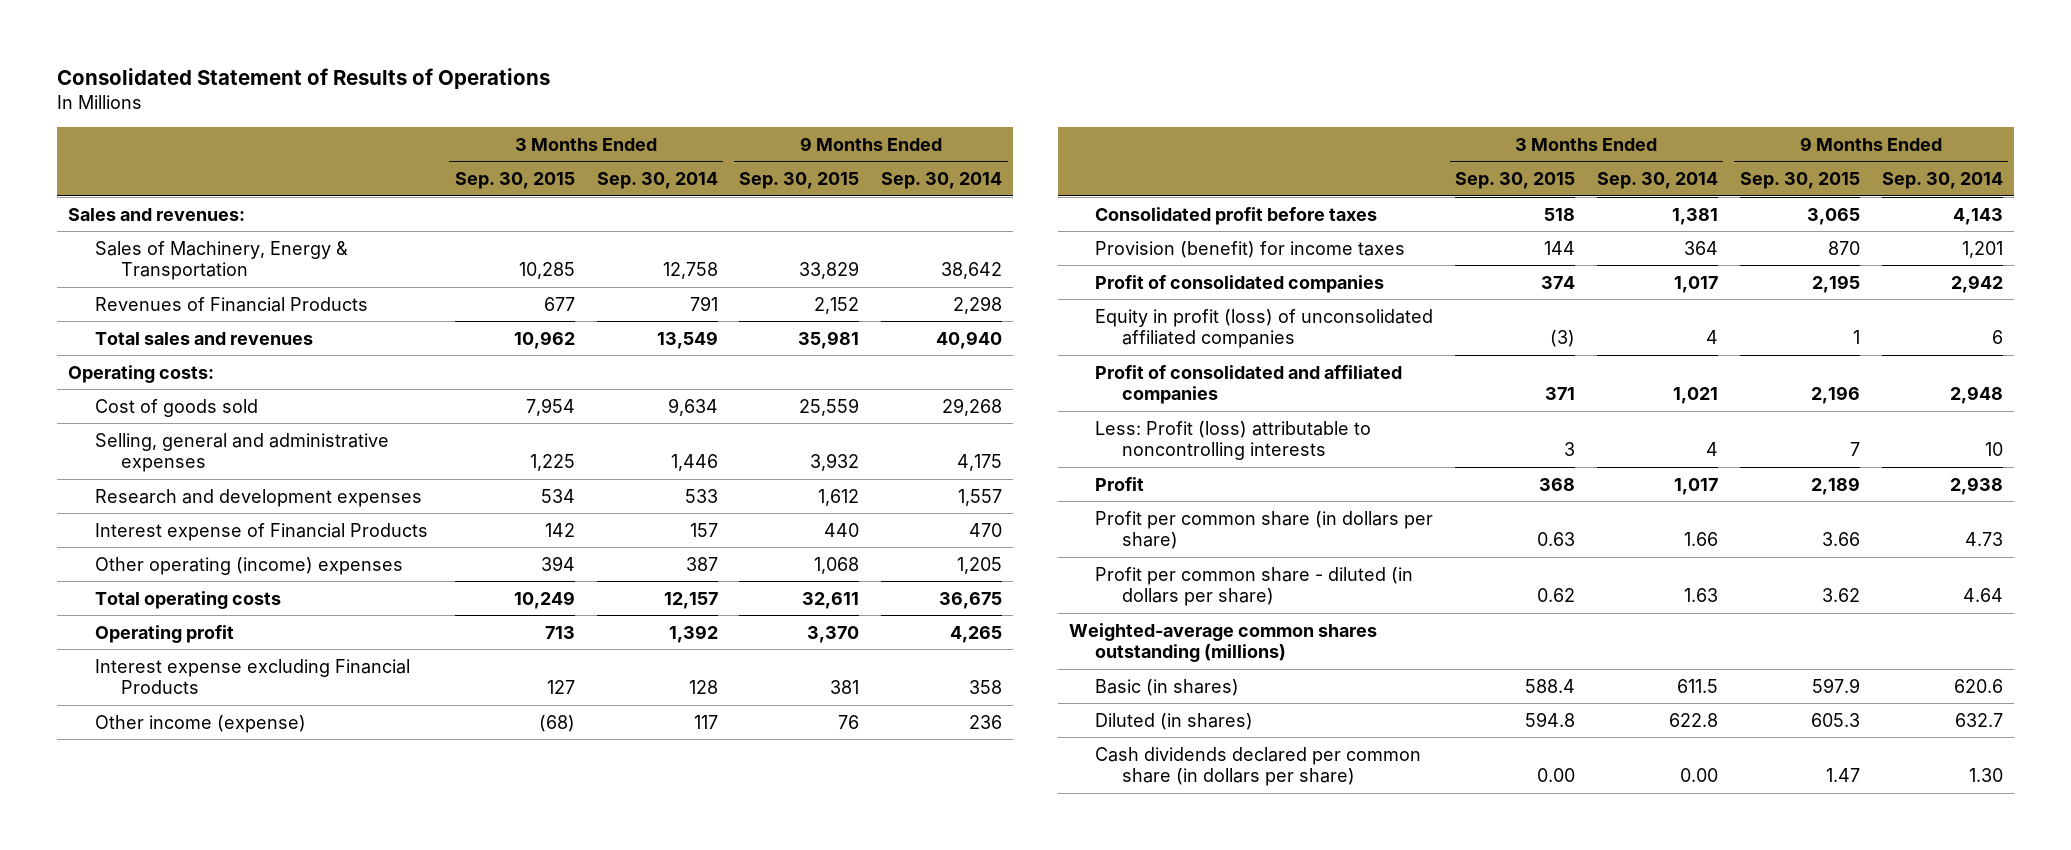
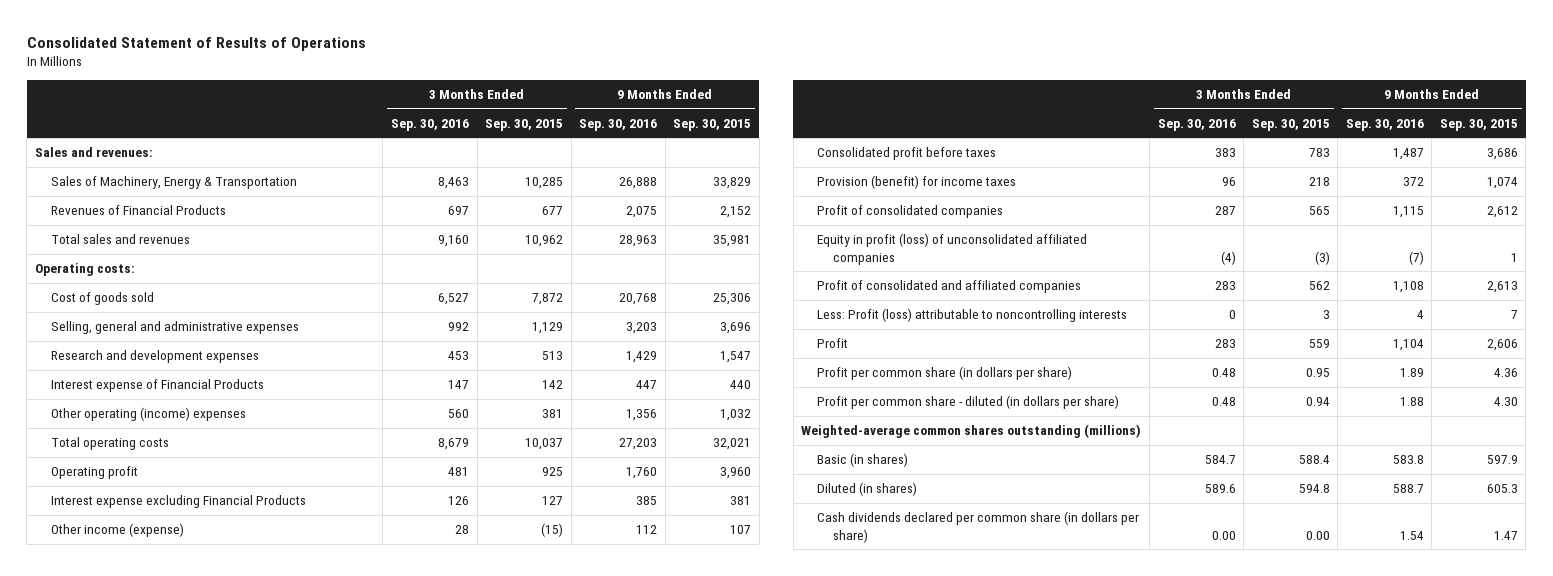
[596,172,718,190] Sep. 30, 2014 -> none
[881,172,1003,190] Sep. 30, 2014 -> none
none -> [390,118,469,131] Sep. 30, 2016
none -> [579,118,658,131] Sep. 30, 2016
[525,397,575,416] 7,954 -> [532,293,564,306] 7,872
[799,397,860,416] 25,559 -> [713,293,752,306] 25,306
[529,454,575,472] 1,225 -> [532,322,564,335] 1,129
[810,453,860,472] 3,932 -> [720,322,752,335] 3,696
[540,488,575,503] 534 -> [542,351,564,361] 513
[818,488,860,506] 1,612 -> [720,351,752,364] 1,547
[540,555,575,571] 394 -> [542,409,564,419] 381
[814,556,860,574] 1,068 -> [720,409,752,422] 1,032
[513,590,575,609] 10,249 -> [525,438,564,451] 10,037
[802,591,860,609] 32,611 -> [713,438,752,451] 32,021
[544,625,575,639] 713 -> [542,467,564,477] 925
[807,625,860,643] 3,370 -> [720,467,752,480] 3,960
[538,714,575,732] (68) -> [541,523,564,538] (15)
[838,714,860,729] 76 -> [730,525,752,535] 107
[1544,207,1576,221] 518 -> [1308,148,1330,158] 783
[1806,207,1860,225] 3,065 -> [1486,148,1518,161] 3,686
[1544,240,1576,255] 144 -> [1308,177,1330,187] 218
[1827,240,1860,255] 870 -> [1486,177,1518,190] 1,074
[1541,275,1576,289] 374 -> [1308,206,1330,216] 565
[1811,274,1860,293] 2,195 -> [1486,206,1518,219] 2,612
[1545,387,1576,401] 371 -> [1308,281,1330,291] 562
[1810,386,1860,405] 2,196 -> [1486,281,1518,294] 2,613
[1539,477,1576,491] 368 -> [1308,339,1330,349] 559
[1810,476,1860,495] 2,189 -> [1486,339,1518,352] 2,606
[1537,532,1576,547] 0.63 -> [1305,368,1330,378] 0.95
[1821,532,1860,547] 3.66 -> [1493,368,1518,378] 4.36
[1537,588,1576,603] 0.62 -> [1305,397,1330,407] 0.94
[1821,588,1860,603] 3.62 -> [1493,397,1518,407] 4.30

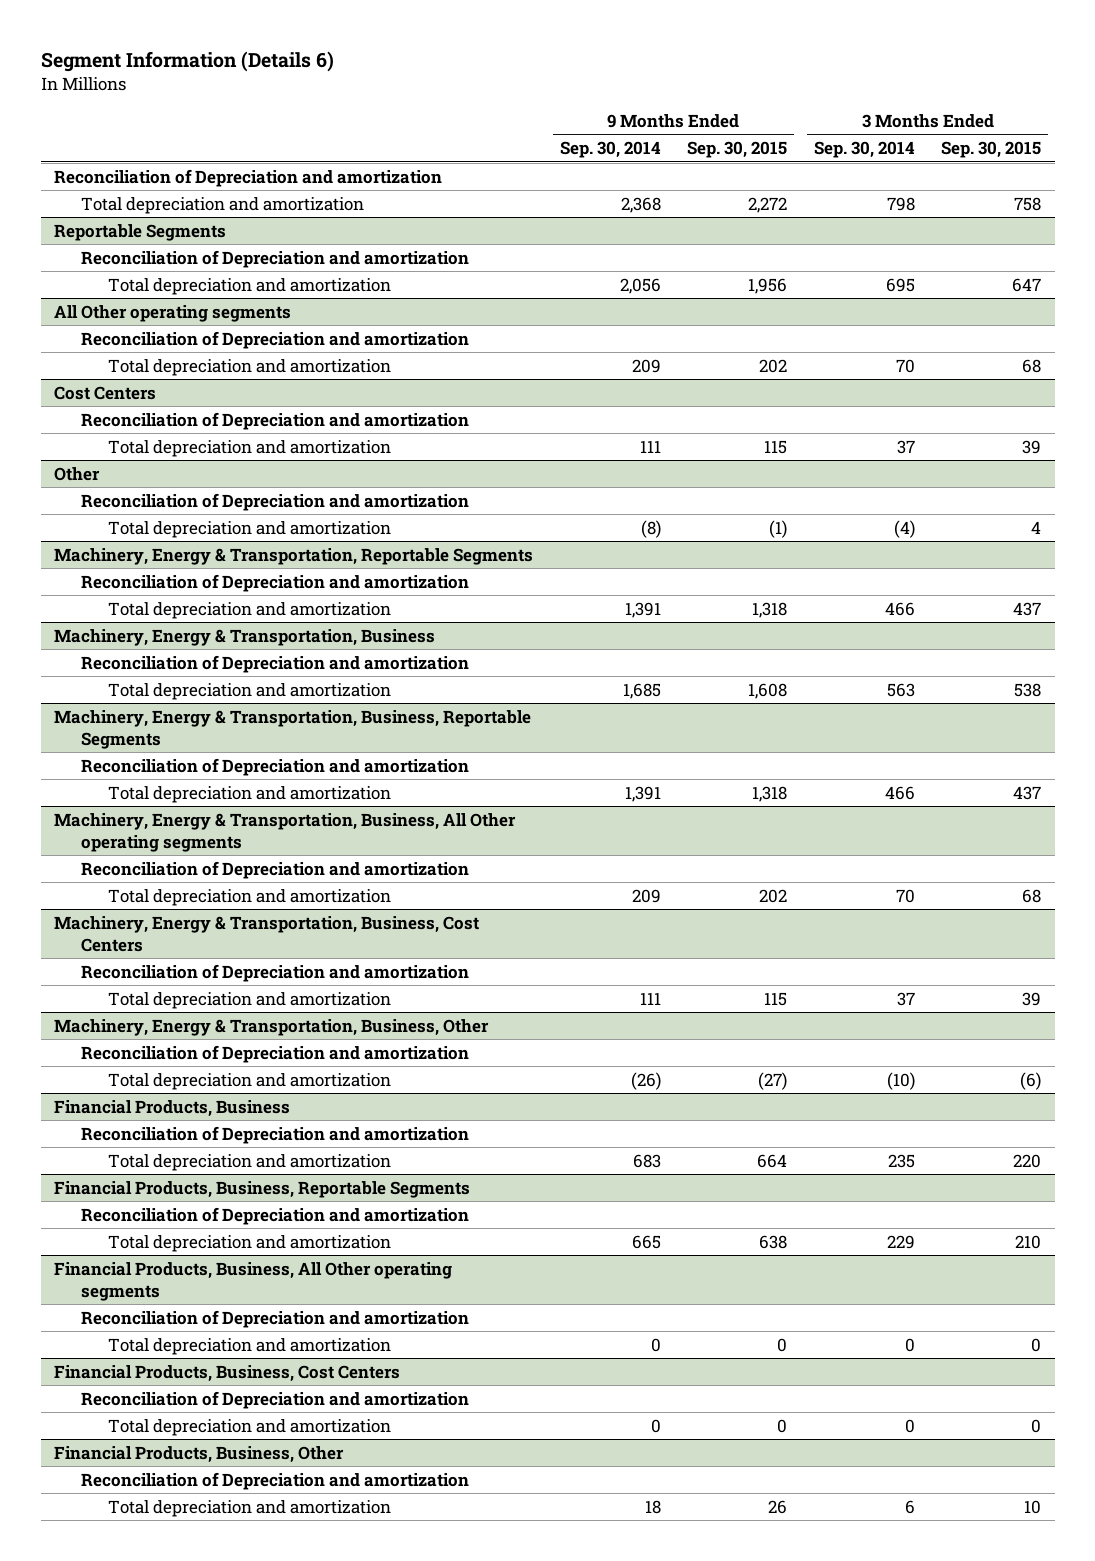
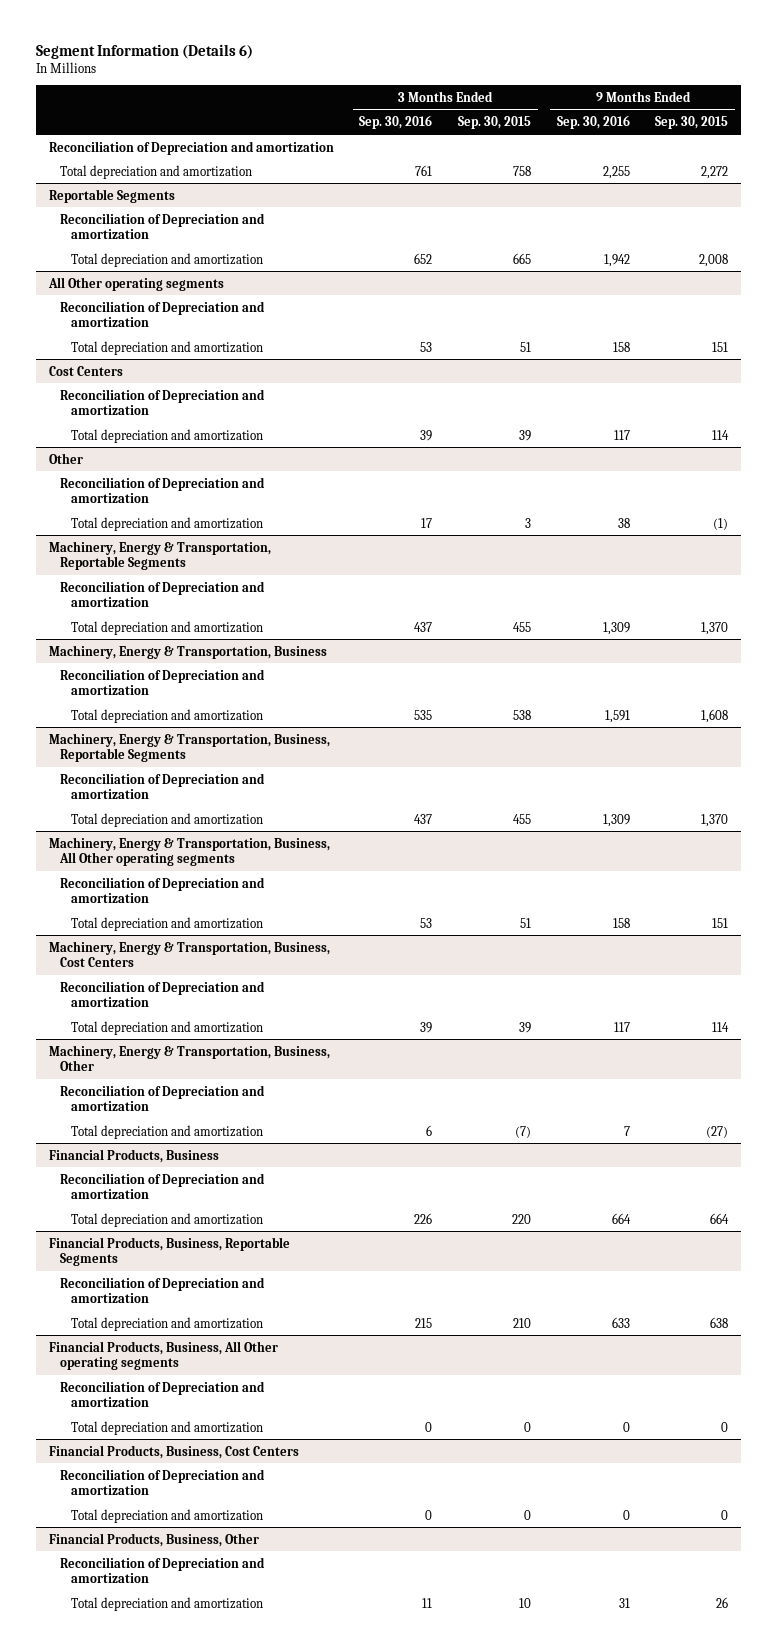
[559,141,661,159] Sep. 30, 2014 -> none
[813,141,915,159] Sep. 30, 2014 -> none
none -> [359,115,433,130] Sep. 30, 2016
none -> [556,115,630,130] Sep. 30, 2016
[748,277,788,294] 1,956 -> [699,253,729,267] 2,008
[1012,277,1042,292] 647 -> [513,252,532,264] 665
[759,358,788,373] 202 -> [712,341,729,352] 151
[1022,358,1042,373] 68 -> [520,341,532,352] 51
[764,439,788,454] 115 -> [712,429,730,440] 114
[1031,520,1042,534] 4 -> [525,517,532,528] 3
[752,601,788,618] 1,318 -> [701,621,729,635] 1,370
[1013,601,1042,616] 437 -> [513,621,532,632] 455
[752,785,788,802] 1,318 -> [701,813,729,827] 1,370
[1013,785,1042,800] 437 -> [513,813,532,824] 455
[759,888,788,903] 202 -> [712,917,729,928] 151
[1022,888,1042,903] 68 -> [520,917,532,928] 51
[764,991,788,1006] 115 -> [712,1021,730,1032] 114
[1020,1071,1042,1090] (6) -> [515,1125,532,1138] (7)

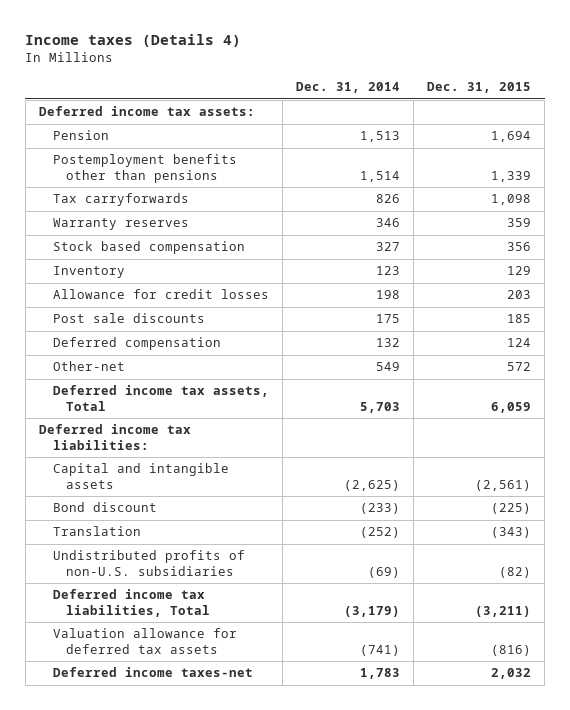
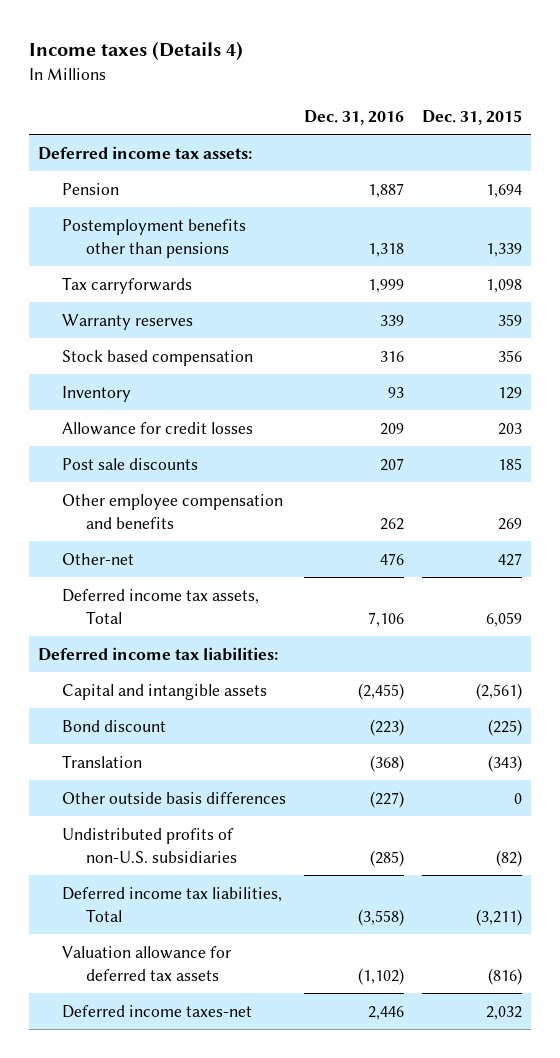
[295,82,400,94] Dec. 31, 2014 -> none
none -> [303,109,404,125] Dec. 31, 2016
[52,337,221,351] Deferred compensation -> none
none -> [61,493,283,529] Other employee compensation and benefits
[507,362,532,372] 572 -> [497,552,522,566] 427
none -> [61,791,286,804] Other outside basis differences

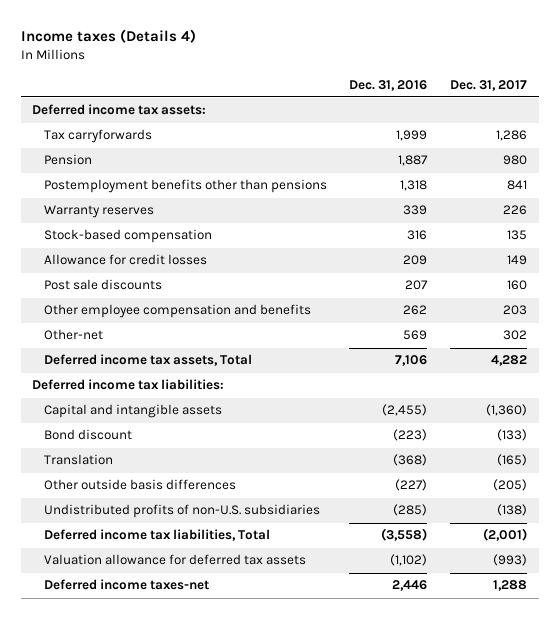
[421,109,522,125] Dec. 31, 2015 -> none
none -> [450,79,528,91] Dec. 31, 2017
[61,276,192,294] Tax carryforwards -> [43,129,152,144] Tax carryforwards
[61,385,131,402] Inventory -> none
[61,349,253,366] Stock based compensation -> [43,229,212,244] Stock-based compensation
[379,552,404,565] 476 -> [403,330,428,341] 569

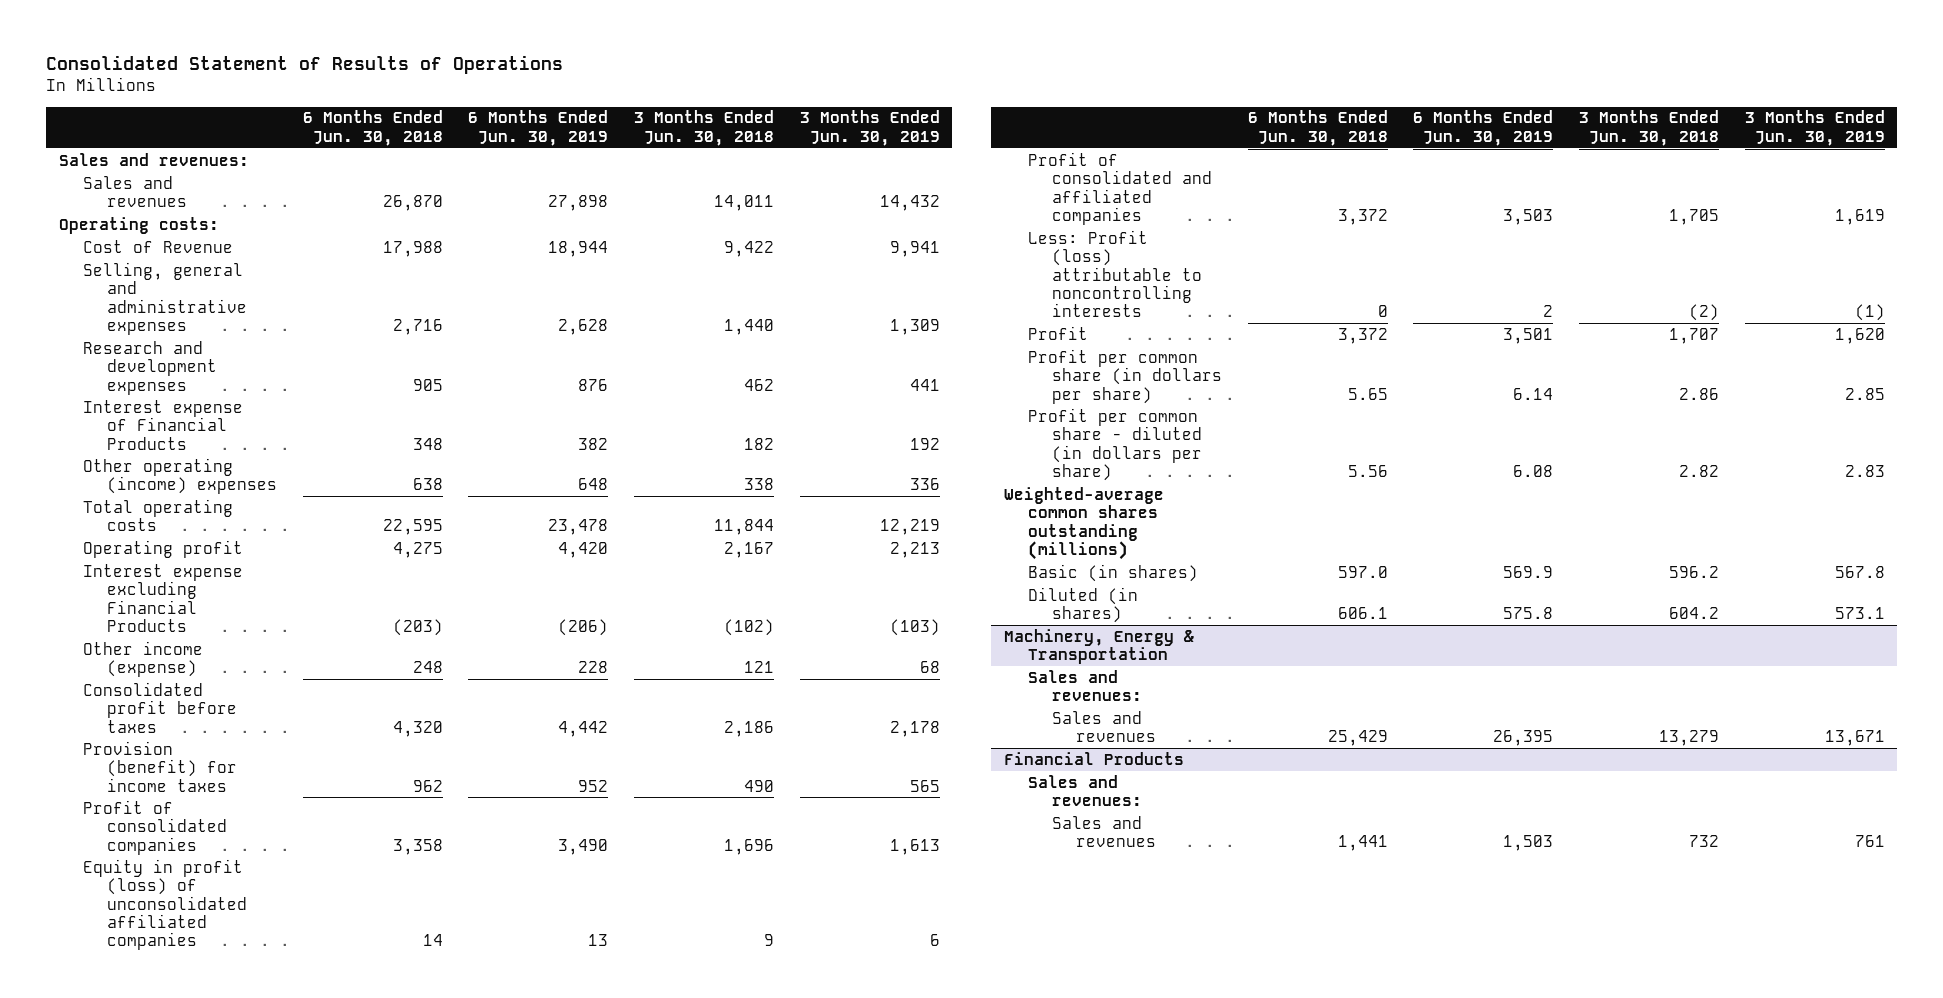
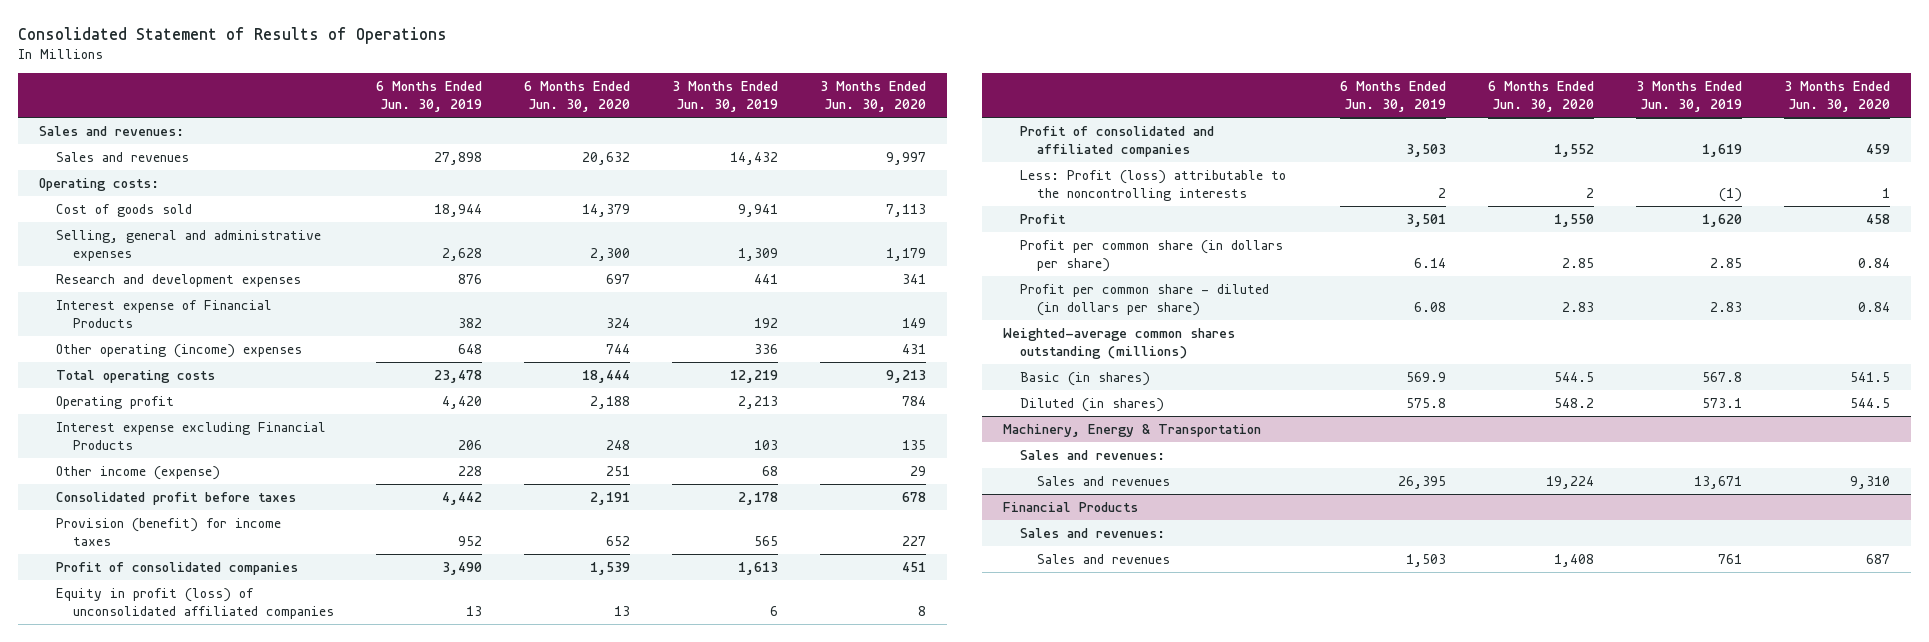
[302,110,443,146] 6 Months Ended Jun. 30, 2018 -> none
[633,110,774,146] 3 Months Ended Jun. 30, 2018 -> none
none -> [523,81,630,113] 6 Months Ended Jun. 30, 2020
none -> [819,81,926,113] 3 Months Ended Jun. 30, 2020
[82,239,233,253] Cost of Revenue -> [55,204,192,218] Cost of goods sold
[558,618,609,636] (206) -> [457,439,482,450] 206
[889,618,940,636] (103) -> [753,439,778,450] 103
[1027,229,1202,318] Less: Profit (loss) attributable to noncontrolling interests -> [1020,170,1287,201] Less: Profit (loss) attributable to the noncontrolling interests

